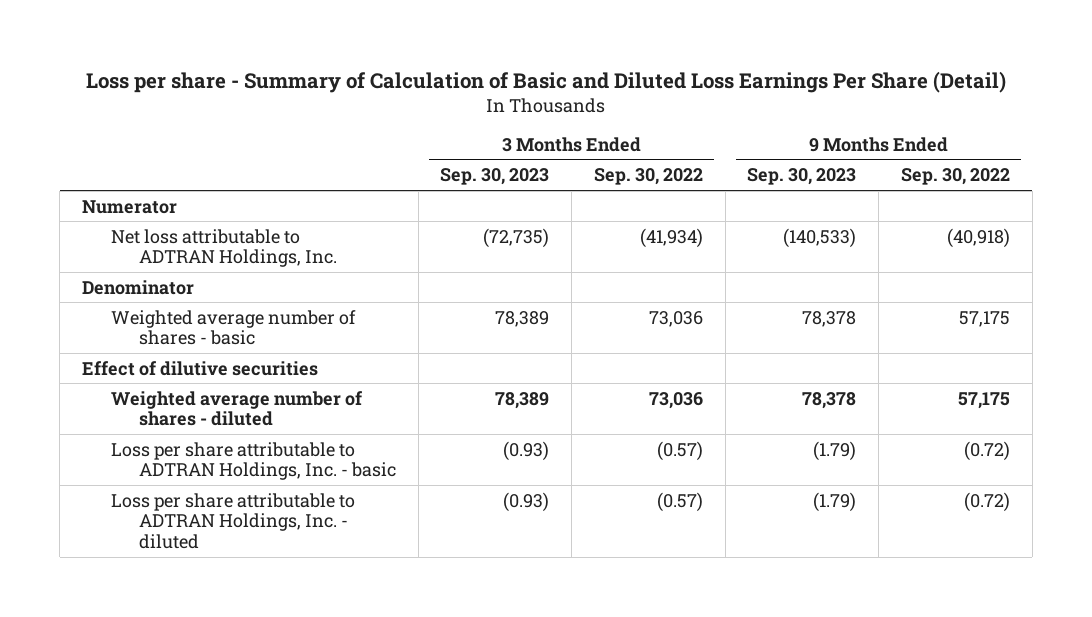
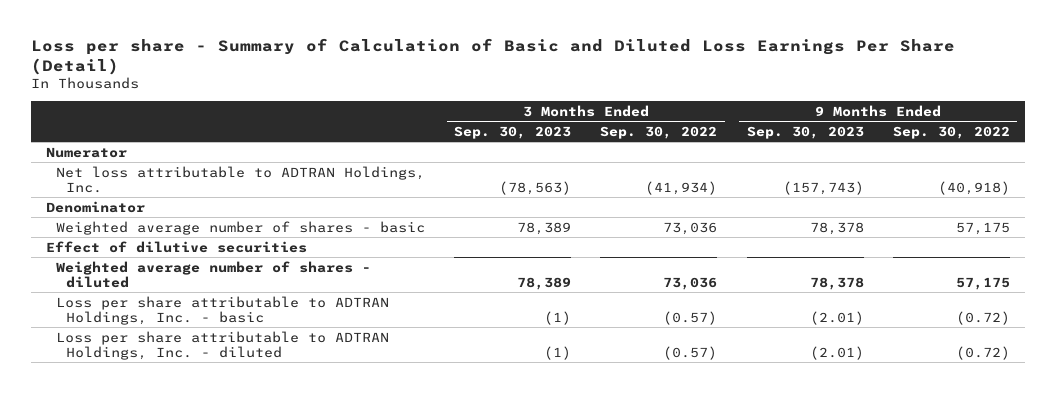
[483,227,550,248] (72,735) -> [499,180,572,195] (78,563)
[783,227,857,248] (140,533) -> [782,180,864,195] (157,743)
[503,440,550,461] (0.93) -> [544,310,572,325] (1)
[813,440,857,461] (1.79) -> [809,310,864,325] (2.01)
[503,491,550,512] (0.93) -> [544,345,572,360] (1)
[813,491,857,512] (1.79) -> [809,345,864,360] (2.01)

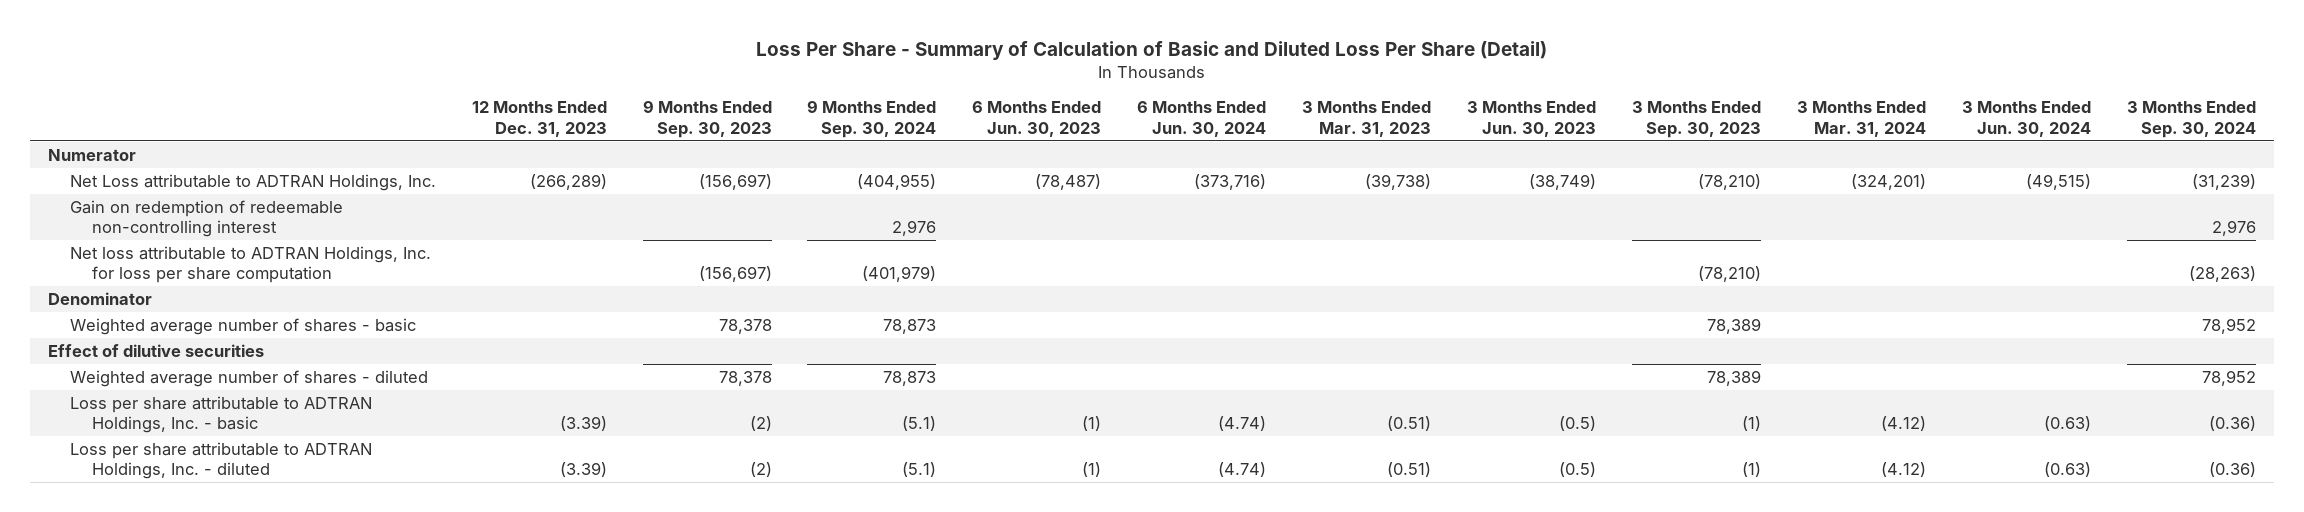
[30,37,955,75] Loss per share - Summary of Calculation of Basic and Diluted Loss Earnings Per Share (Detail) -> [755,40,1547,60] Loss Per Share - Summary of Calculation of Basic and Diluted Loss Per Share (Detail)
[600,125,718,139] Sep. 30, 2022 -> none
[893,125,1011,139] Sep. 30, 2022 -> none
none -> [471,101,607,137] 12 Months Ended Dec. 31, 2023
none -> [807,100,937,138] 9 Months Ended Sep. 30, 2024
none -> [972,101,1102,137] 6 Months Ended Jun. 30, 2023
none -> [1137,101,1267,137] 6 Months Ended Jun. 30, 2024
none -> [1302,101,1432,137] 3 Months Ended Mar. 31, 2023
none -> [1467,101,1597,137] 3 Months Ended Jun. 30, 2023
none -> [1796,101,1926,137] 3 Months Ended Mar. 31, 2024
none -> [1961,101,2091,137] 3 Months Ended Jun. 30, 2024
none -> [2126,101,2256,138] 3 Months Ended Sep. 30, 2024
[55,165,425,193] Net loss attributable to ADTRAN Holdings, Inc. -> [69,174,436,192] Net Loss attributable to ADTRAN Holdings, Inc.
[499,180,572,195] (78,563) -> [1697,174,1761,191] (78,210)
[782,180,864,195] (157,743) -> [698,174,772,191] (156,697)
none -> [69,200,343,238] Gain on redemption of redeemable non-controlling interest
none -> [69,246,431,284] Net loss attributable to ADTRAN Holdings, Inc. for loss per share computation
[809,310,864,325] (2.01) -> [749,416,772,432] (2)
[809,345,864,360] (2.01) -> [749,462,772,478] (2)

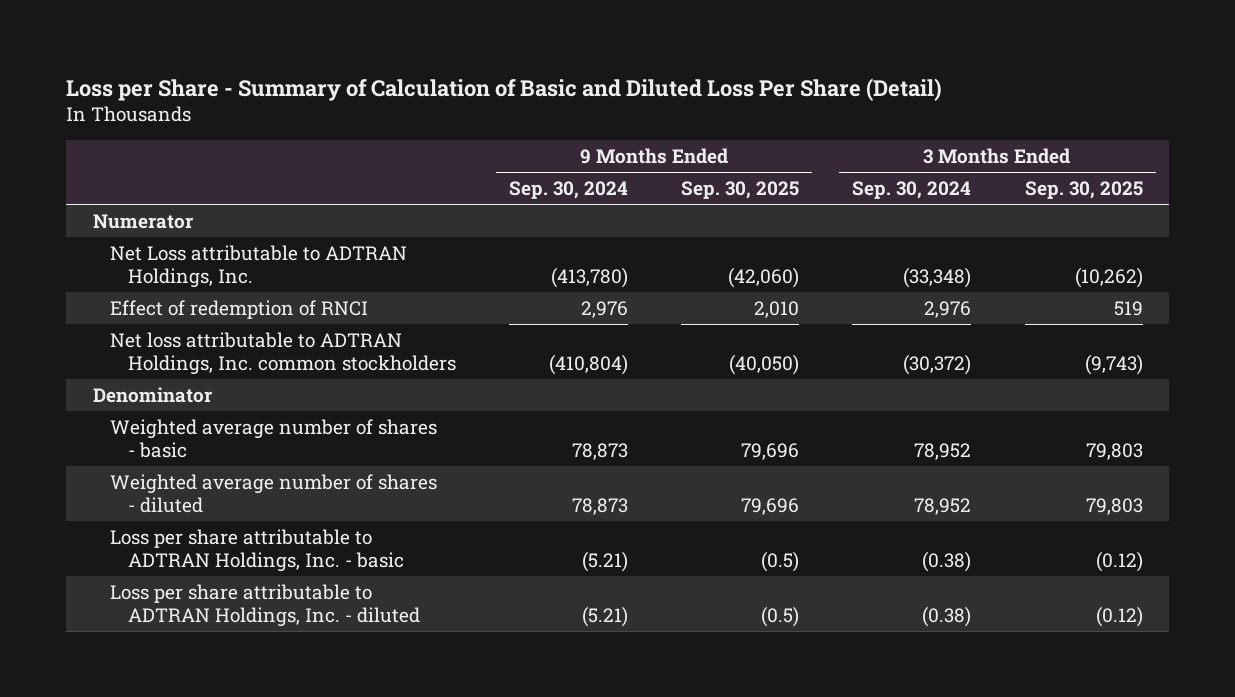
[755,40,1547,60] Loss Per Share - Summary of Calculation of Basic and Diluted Loss Per Share (Detail) -> [66,77,943,101] Loss per Share - Summary of Calculation of Basic and Diluted Loss Per Share (Detail)
[471,101,607,137] 12 Months Ended Dec. 31, 2023 -> none
[642,100,772,138] 9 Months Ended Sep. 30, 2023 -> none
[972,101,1102,137] 6 Months Ended Jun. 30, 2023 -> none
[1137,101,1267,137] 6 Months Ended Jun. 30, 2024 -> none
[1302,101,1432,137] 3 Months Ended Mar. 31, 2023 -> none
[1467,101,1597,137] 3 Months Ended Jun. 30, 2023 -> none
[1631,101,1761,138] 3 Months Ended Sep. 30, 2023 -> none
[1796,101,1926,137] 3 Months Ended Mar. 31, 2024 -> none
[1961,101,2091,137] 3 Months Ended Jun. 30, 2024 -> none
none -> [681,181,800,200] Sep. 30, 2025
none -> [1024,181,1143,200] Sep. 30, 2025
[857,174,937,191] (404,955) -> [551,266,629,288] (413,780)
[2191,174,2256,191] (31,239) -> [903,266,972,288] (33,348)
[69,200,343,238] Gain on redemption of redeemable non-controlling interest -> [110,299,369,319] Effect of redemption of RNCI
[69,246,431,284] Net loss attributable to ADTRAN Holdings, Inc. for loss per share computation -> [110,331,456,375] Net loss attributable to ADTRAN Holdings, Inc. common stockholders
[862,266,937,283] (401,979) -> [549,353,629,375] (410,804)
[2188,266,2256,283] (28,263) -> [903,353,972,375] (30,372)
[47,344,264,358] Effect of dilutive securities -> none
[902,416,937,432] (5.1) -> [582,550,629,572] (5.21)
[2208,416,2256,432] (0.36) -> [922,550,972,572] (0.38)
[902,462,937,478] (5.1) -> [582,605,629,627] (5.21)
[2208,462,2256,478] (0.36) -> [922,605,972,627] (0.38)

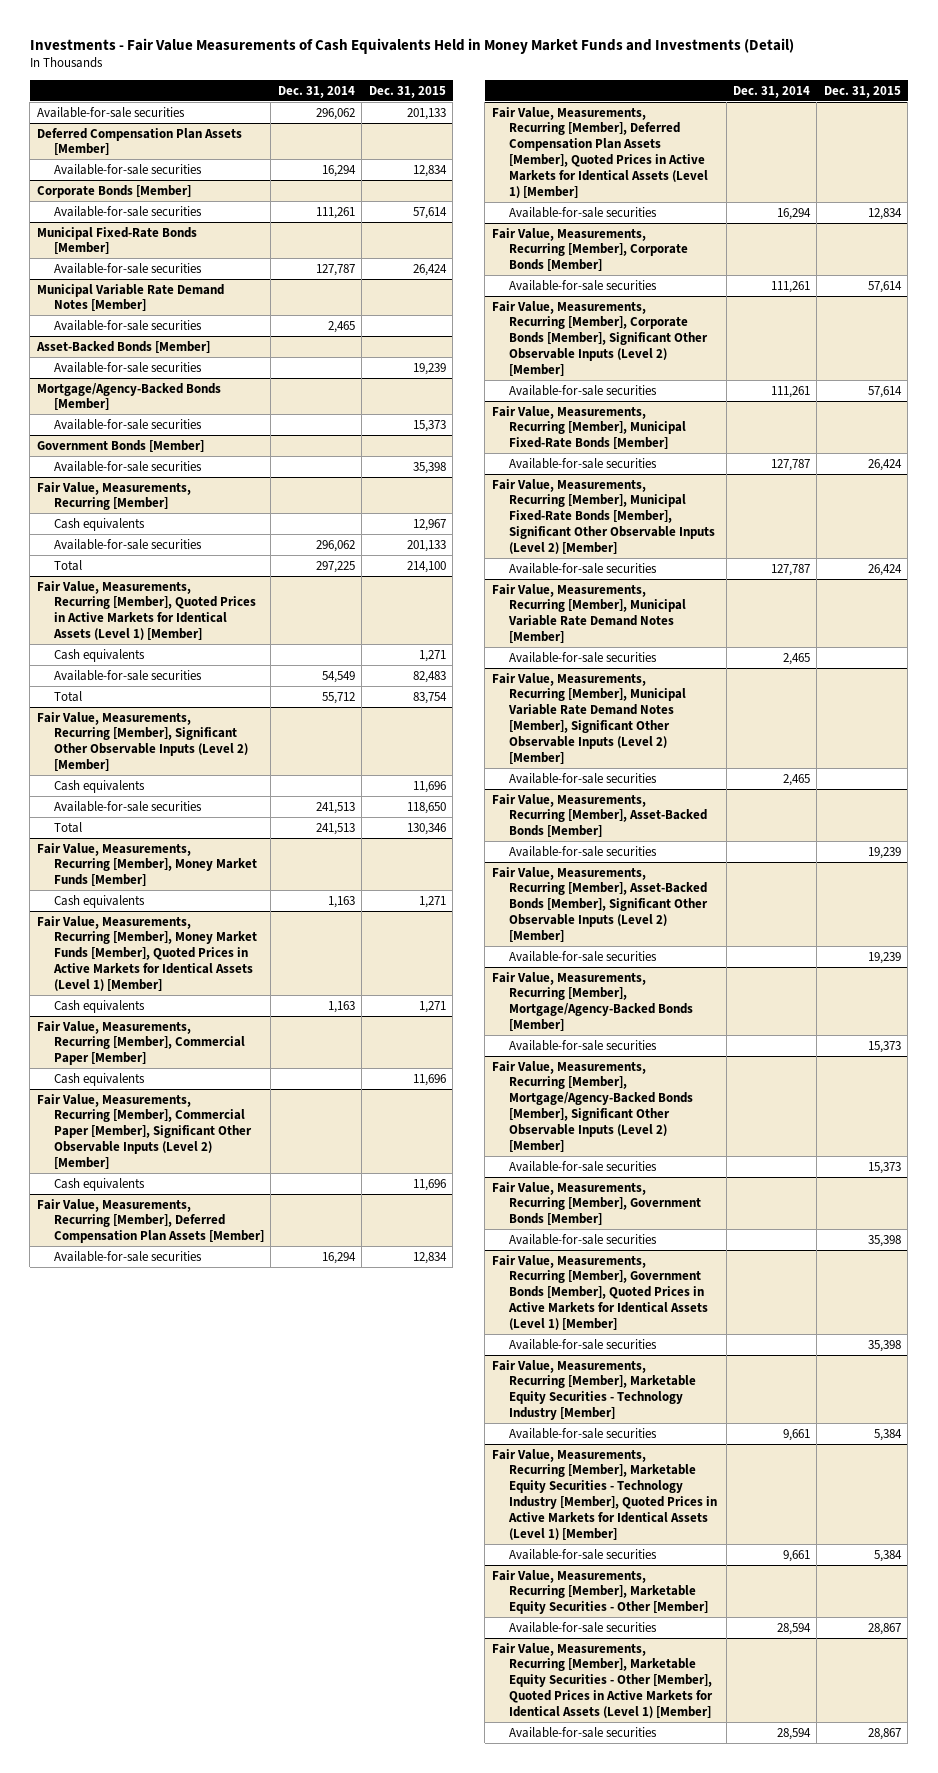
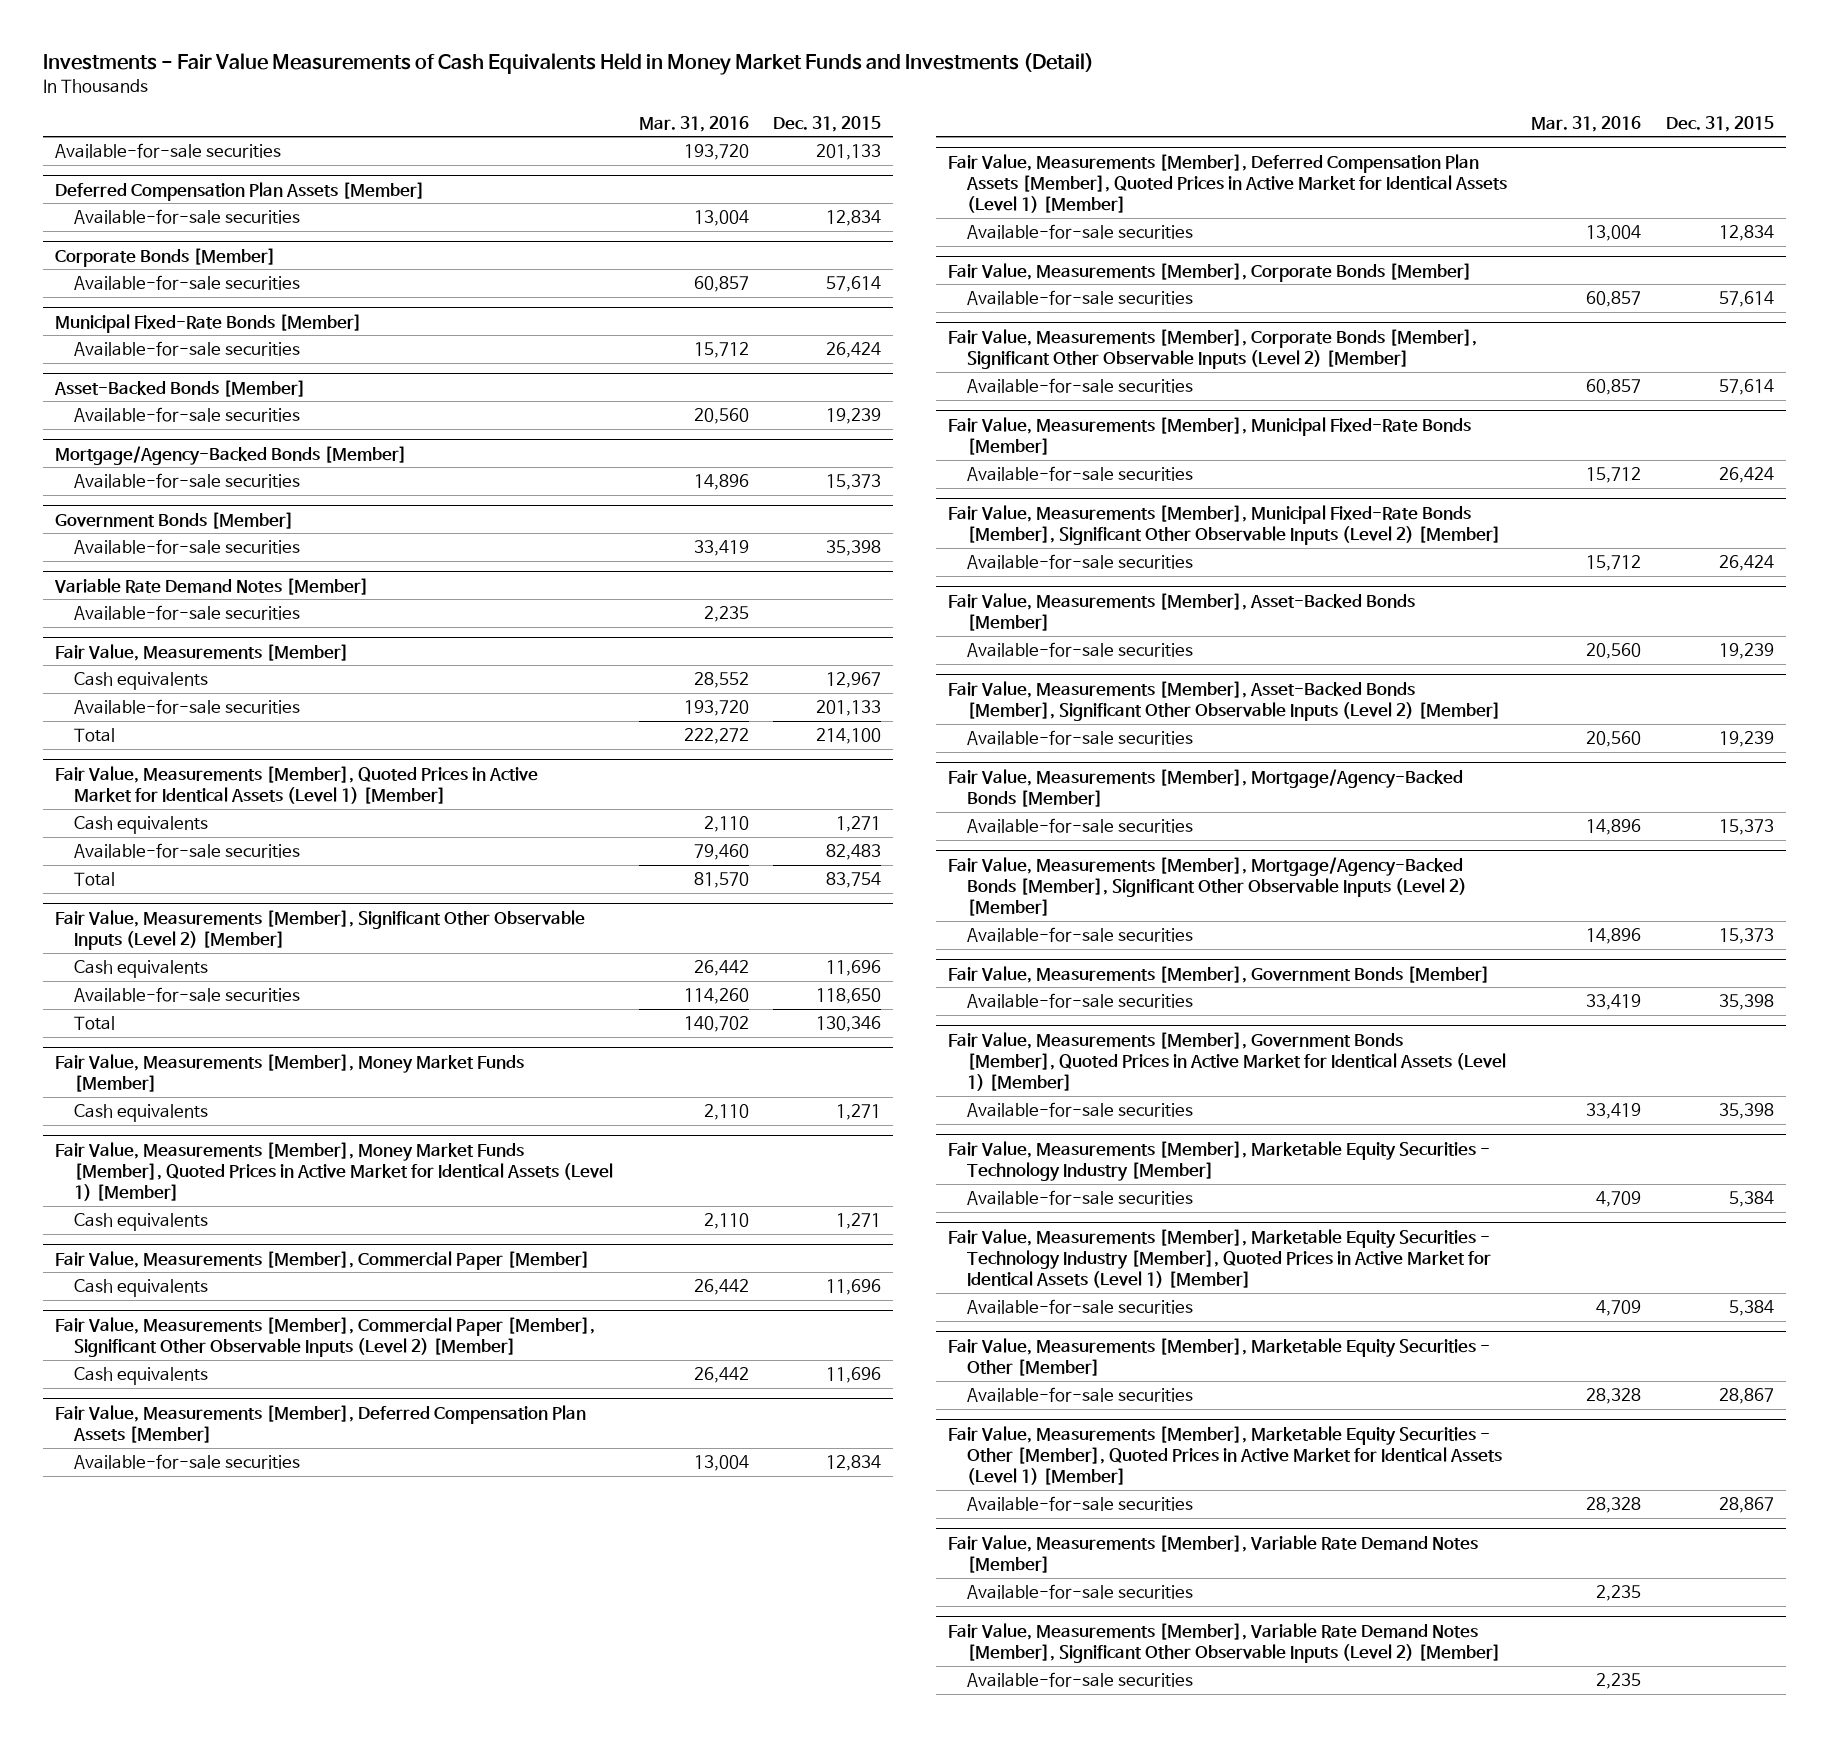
[277,85,355,98] Dec. 31, 2014 -> none
none -> [638,115,749,132] Mar. 31, 2016
[36,283,224,312] Municipal Variable Rate Demand Notes [Member] -> none
[53,319,202,331] Available-for-sale securities -> none
none -> [54,577,370,595] Variable Rate Demand Notes [Member]
none -> [74,604,301,620] Available-for-sale securities
[36,481,191,511] Fair Value, Measurements, Recurring [Member] -> [55,643,350,661] Fair Value, Measurements [Member]
[36,580,256,641] Fair Value, Measurements, Recurring [Member], Quoted Prices in Active Markets for Identical Assets (Level 1) [Member] -> [55,765,539,804] Fair Value, Measurements [Member], Quoted Prices in Active Market for Identical Assets (Level 1) [Member]
[36,711,248,772] Fair Value, Measurements, Recurring [Member], Significant Other Observable Inputs (Level 2) [Member] -> [55,909,586,950] Fair Value, Measurements [Member], Significant Other Observable Inputs (Level 2) [Member]
[36,842,257,887] Fair Value, Measurements, Recurring [Member], Money Market Funds [Member] -> [55,1053,525,1092] Fair Value, Measurements [Member], Money Market Funds [Member]
[36,915,257,991] Fair Value, Measurements, Recurring [Member], Money Market Funds [Member], Quoted Prices in Active Markets for Identical Assets (Level 1) [Member] -> [55,1141,614,1202] Fair Value, Measurements [Member], Money Market Funds [Member], Quoted Prices in Active Market for Identical Assets (Level 1) [Member]
[36,1020,245,1066] Fair Value, Measurements, Recurring [Member], Commercial Paper [Member] -> [55,1250,591,1270] Fair Value, Measurements [Member], Commercial Paper [Member]
[36,1093,252,1169] Fair Value, Measurements, Recurring [Member], Commercial Paper [Member], Significant Other Observable Inputs (Level 2) [Member] -> [55,1316,596,1357] Fair Value, Measurements [Member], Commercial Paper [Member], Significant Other Observable Inputs (Level 2) [Member]
[36,1198,264,1244] Fair Value, Measurements, Recurring [Member], Deferred Compensation Plan Assets [Member] -> [55,1404,587,1443] Fair Value, Measurements [Member], Deferred Compensation Plan Assets [Member]
[491,106,709,198] Fair Value, Measurements, Recurring [Member], Deferred Compensation Plan Assets [Member], Quoted Prices in Active Markets for Identical Assets (Level 1) [Member] -> [947,153,1507,214] Fair Value, Measurements [Member], Deferred Compensation Plan Assets [Member], Quoted Prices in Active Market for Identical Assets (Level 1) [Member]
[491,227,689,272] Fair Value, Measurements, Recurring [Member], Corporate Bonds [Member] -> [947,262,1472,282] Fair Value, Measurements [Member], Corporate Bonds [Member]
[491,300,709,376] Fair Value, Measurements, Recurring [Member], Corporate Bonds [Member], Significant Other Observable Inputs (Level 2) [Member] -> [947,328,1477,369] Fair Value, Measurements [Member], Corporate Bonds [Member], Significant Other Observable Inputs (Level 2) [Member]
[491,405,687,450] Fair Value, Measurements, Recurring [Member], Municipal Fixed-Rate Bonds [Member] -> [947,416,1471,455] Fair Value, Measurements [Member], Municipal Fixed-Rate Bonds [Member]
[491,478,716,554] Fair Value, Measurements, Recurring [Member], Municipal Fixed-Rate Bonds [Member], Significant Other Observable Inputs (Level 2) [Member] -> [947,504,1501,545] Fair Value, Measurements [Member], Municipal Fixed-Rate Bonds [Member], Significant Other Observable Inputs (Level 2) [Member]
[491,583,687,644] Fair Value, Measurements, Recurring [Member], Municipal Variable Rate Demand Notes [Member] -> none
[509,651,658,663] Available-for-sale securities -> none
[491,672,687,764] Fair Value, Measurements, Recurring [Member], Municipal Variable Rate Demand Notes [Member], Significant Other Observable Inputs (Level 2) [Member] -> none
[509,772,658,784] Available-for-sale securities -> none
[491,793,708,838] Fair Value, Measurements, Recurring [Member], Asset-Backed Bonds [Member] -> [947,592,1415,631] Fair Value, Measurements [Member], Asset-Backed Bonds [Member]
[491,866,709,942] Fair Value, Measurements, Recurring [Member], Asset-Backed Bonds [Member], Significant Other Observable Inputs (Level 2) [Member] -> [947,680,1501,721] Fair Value, Measurements [Member], Asset-Backed Bonds [Member], Significant Other Observable Inputs (Level 2) [Member]
[491,971,694,1032] Fair Value, Measurements, Recurring [Member], Mortgage/Agency-Backed Bonds [Member] -> [947,768,1463,807] Fair Value, Measurements [Member], Mortgage/Agency-Backed Bonds [Member]
[491,1060,694,1152] Fair Value, Measurements, Recurring [Member], Mortgage/Agency-Backed Bonds [Member], Significant Other Observable Inputs (Level 2) [Member] -> [947,856,1467,917] Fair Value, Measurements [Member], Mortgage/Agency-Backed Bonds [Member], Significant Other Observable Inputs (Level 2) [Member]
[491,1181,702,1226] Fair Value, Measurements, Recurring [Member], Government Bonds [Member] -> [947,965,1490,983] Fair Value, Measurements [Member], Government Bonds [Member]
[491,1254,709,1330] Fair Value, Measurements, Recurring [Member], Government Bonds [Member], Quoted Prices in Active Markets for Identical Assets (Level 1) [Member] -> [947,1031,1506,1092] Fair Value, Measurements [Member], Government Bonds [Member], Quoted Prices in Active Market for Identical Assets (Level 1) [Member]
[491,1359,697,1421] Fair Value, Measurements, Recurring [Member], Marketable Equity Securities - Technology Industry [Member] -> [947,1140,1490,1181] Fair Value, Measurements [Member], Marketable Equity Securities - Technology Industry [Member]
[491,1448,718,1540] Fair Value, Measurements, Recurring [Member], Marketable Equity Securities - Technology Industry [Member], Quoted Prices in Active Markets for Identical Assets (Level 1) [Member] -> [947,1228,1491,1289] Fair Value, Measurements [Member], Marketable Equity Securities - Technology Industry [Member], Quoted Prices in Active Market for Identical Assets (Level 1) [Member]
[491,1569,709,1615] Fair Value, Measurements, Recurring [Member], Marketable Equity Securities - Other [Member] -> [947,1337,1490,1376] Fair Value, Measurements [Member], Marketable Equity Securities - Other [Member]
[491,1642,714,1718] Fair Value, Measurements, Recurring [Member], Marketable Equity Securities - Other [Member], Quoted Prices in Active Markets for Identical Assets (Level 1) [Member] -> [947,1425,1502,1486] Fair Value, Measurements [Member], Marketable Equity Securities - Other [Member], Quoted Prices in Active Market for Identical Assets (Level 1) [Member]
none -> [947,1534,1478,1573] Fair Value, Measurements [Member], Variable Rate Demand Notes [Member]
none -> [966,1583,1193,1599] Available-for-sale securities
none -> [947,1622,1501,1663] Fair Value, Measurements [Member], Variable Rate Demand Notes [Member], Significant Other Observable Inputs (Level 2) [Member]
none -> [966,1671,1193,1687] Available-for-sale securities

